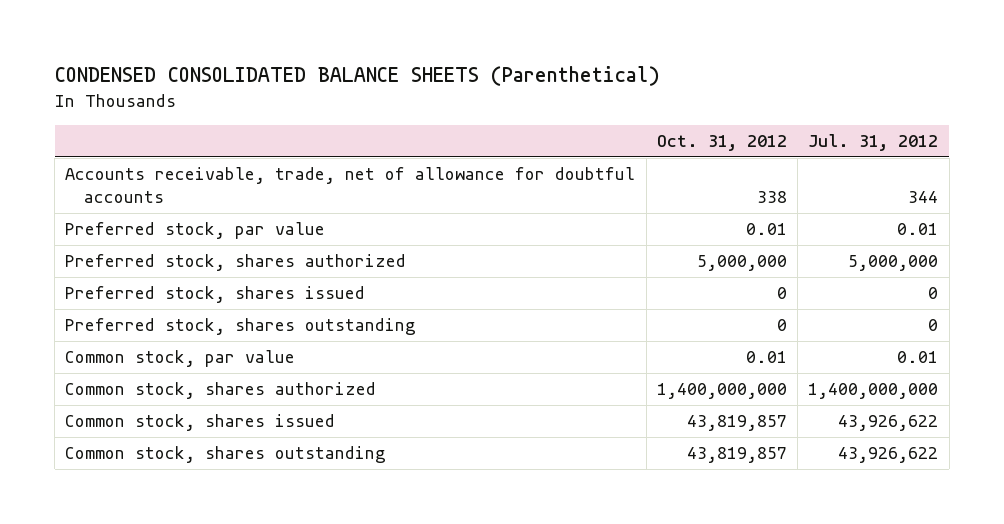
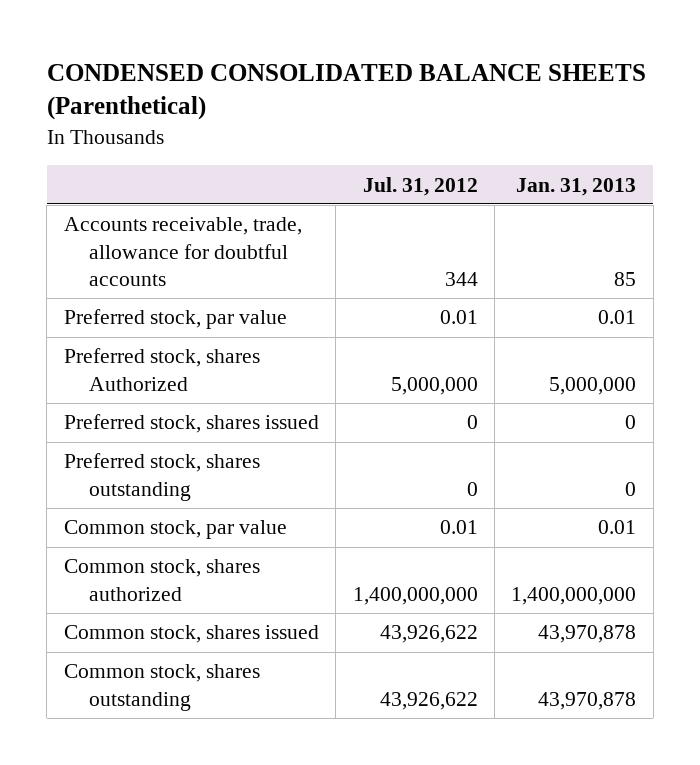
[656,134,787,151] Oct. 31, 2012 -> none
none -> [516,177,637,196] Jan. 31, 2013
[65,167,636,203] Accounts receivable, trade, net of allowance for doubtful accounts -> [63,217,302,287] Accounts receivable, trade, allowance for doubtful accounts
[65,254,407,272] Preferred stock, shares authorized -> [63,348,260,391] Preferred stock, shares Authorized

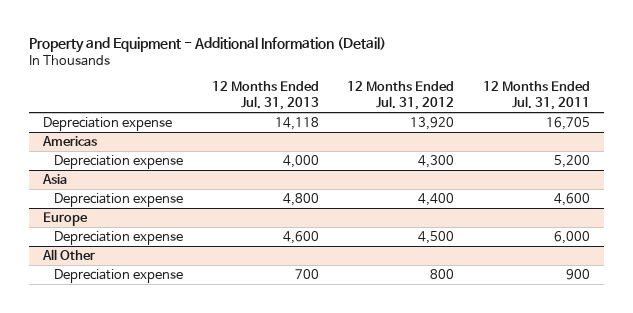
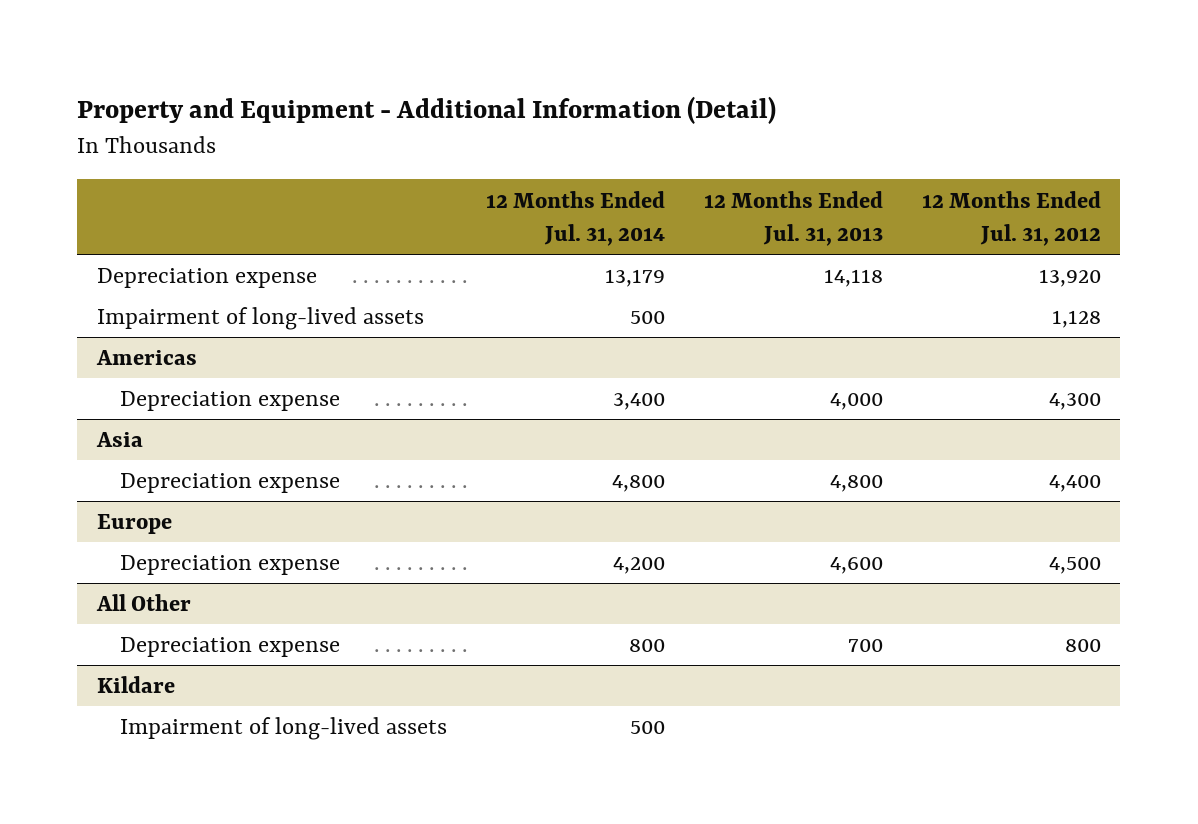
[482,80,590,110] 12 Months Ended Jul. 31, 2011 -> none
none -> [486,190,666,247] 12 Months Ended Jul. 31, 2014
none -> [96,307,424,331] Impairment of long-lived assets
none -> [96,676,175,694] Kildare
none -> [120,717,448,741] Impairment of long-lived assets

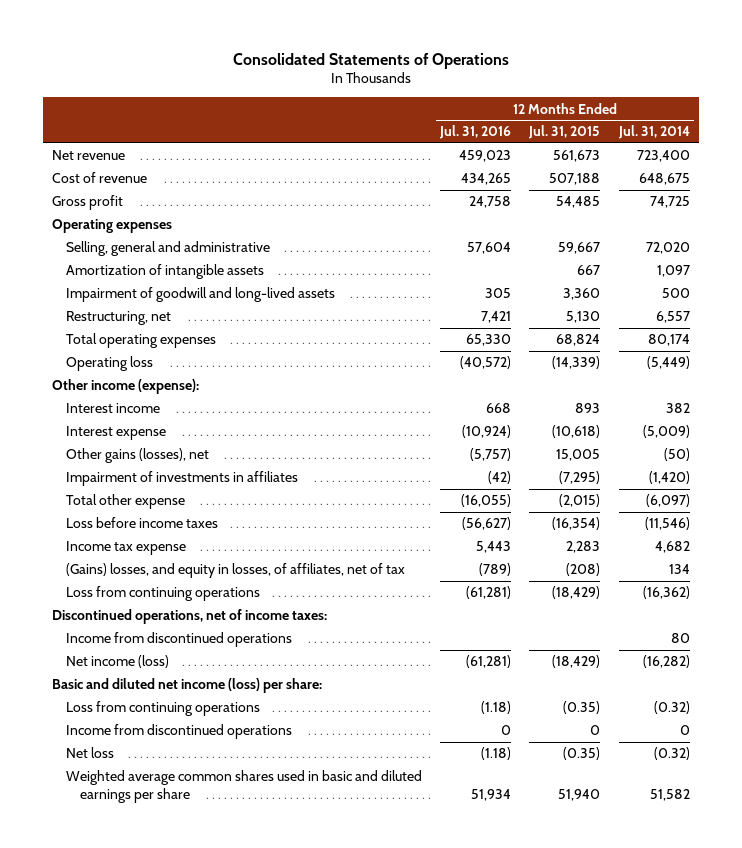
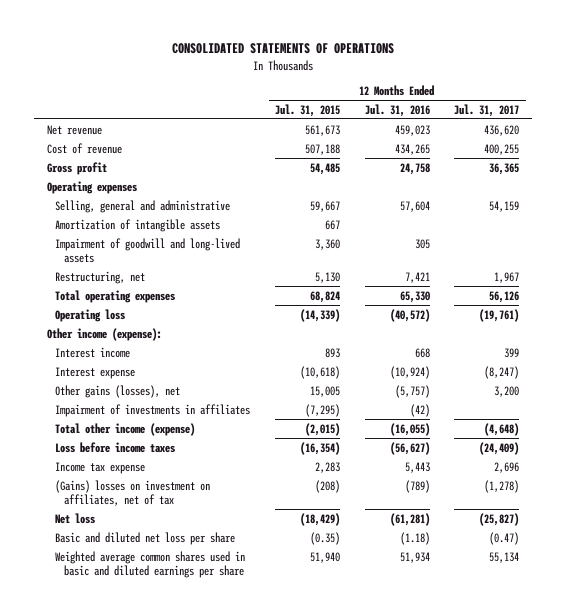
[232,52,509,69] Consolidated Statements of Operations -> [172,43,395,55] CONSOLIDATED STATEMENTS OF OPERATIONS
[617,125,690,140] Jul. 31, 2014 -> none
none -> [454,103,520,117] Jul. 31, 2017
[66,494,186,510] Total other expense -> [55,422,196,436] Total other income (expense)
[66,586,261,602] Loss from continuing operations -> none
[52,609,328,625] Discontinued operations, net of income taxes: -> none
[66,632,293,648] Income from discontinued operations -> none
[52,678,323,694] Basic and diluted net income (loss) per share: -> none
[66,701,261,717] Loss from continuing operations -> none
[66,724,293,740] Income from discontinued operations -> none
[66,563,406,579] (Gains) losses, and equity in losses, of affiliates, net of tax -> [55,479,211,506] (Gains) losses on investment on affiliates, net of tax
[66,655,170,669] Net income (loss) -> [55,512,96,524] Net loss
[66,747,115,759] Net loss -> [55,531,236,545] Basic and diluted net loss per share

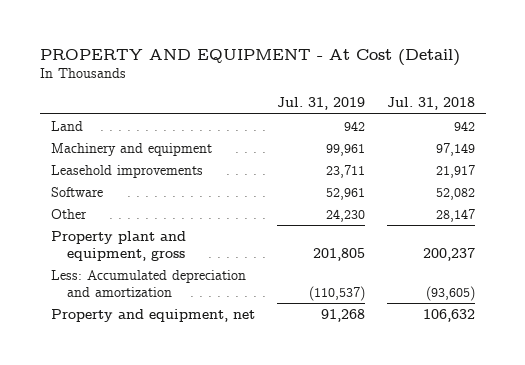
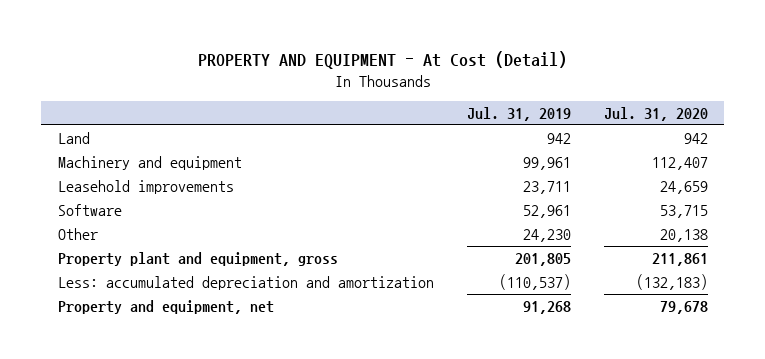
[386,97,475,111] Jul. 31, 2018 -> none
none -> [603,106,708,121] Jul. 31, 2020
[50,269,246,297] Less: Accumulated depreciation and amortization -> [57,275,434,290] Less: accumulated depreciation and amortization

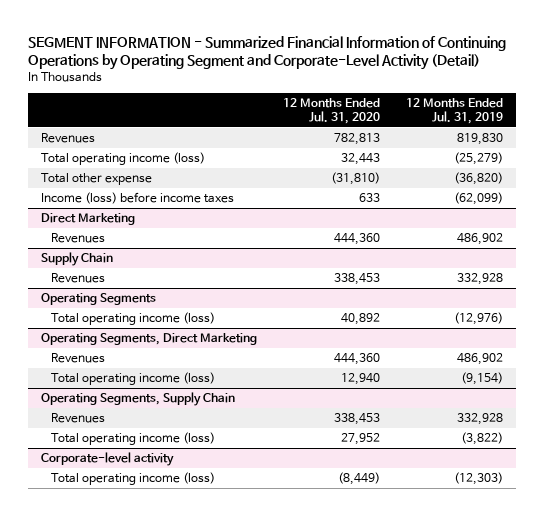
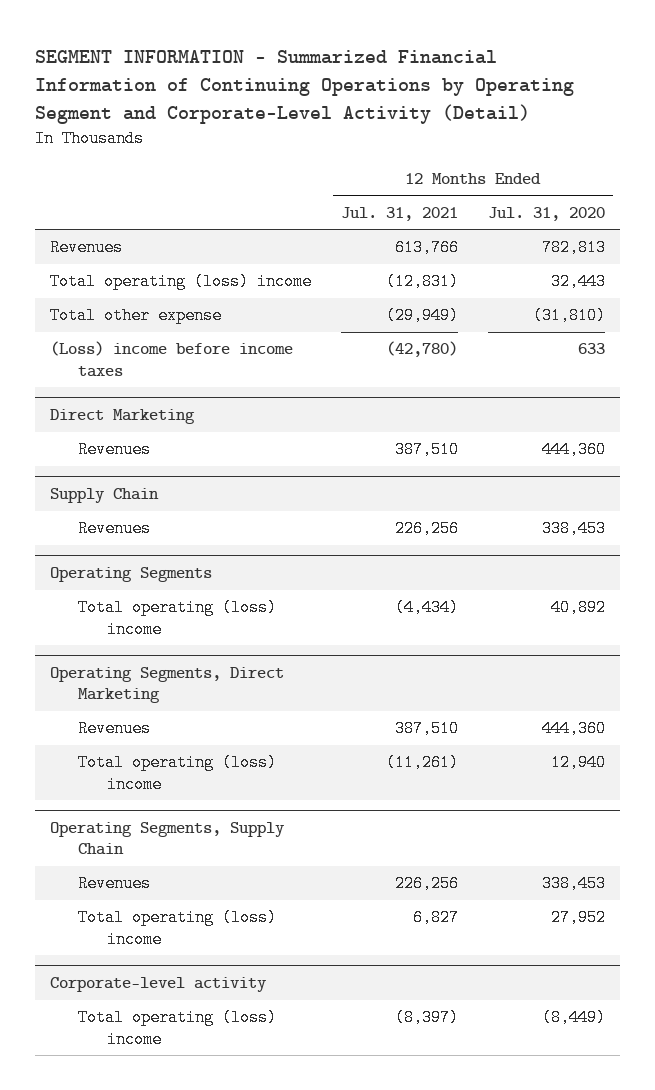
[405,97,503,124] 12 Months Ended Jul. 31, 2019 -> none
none -> [340,206,458,221] Jul. 31, 2021
[41,152,206,166] Total operating income (loss) -> [49,273,312,291] Total operating (loss) income
[41,192,235,205] Income (loss) before income taxes -> [49,341,293,377] (Loss) income before income taxes
[50,312,215,326] Total operating income (loss) -> [78,599,278,638] Total operating (loss) income
[50,372,215,386] Total operating income (loss) -> [78,754,278,793] Total operating (loss) income
[50,432,215,446] Total operating income (loss) -> [78,909,278,948] Total operating (loss) income
[50,472,215,486] Total operating income (loss) -> [78,1009,278,1048] Total operating (loss) income

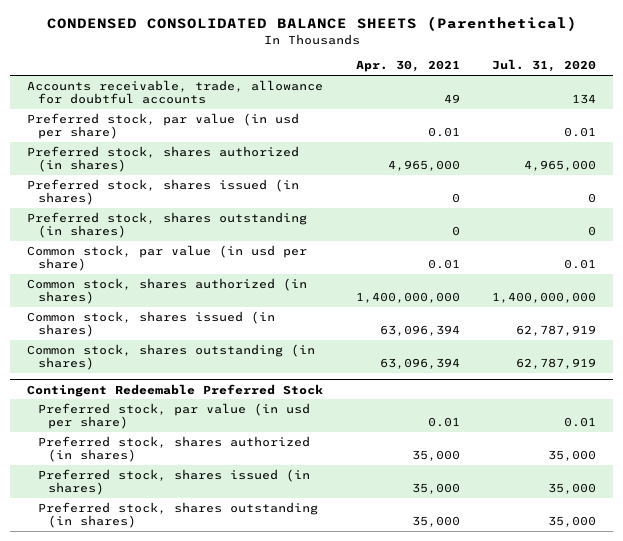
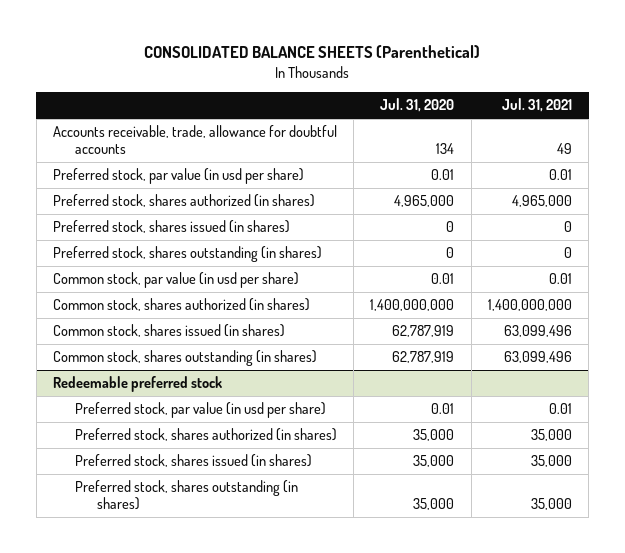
[46,16,577,32] CONDENSED CONSOLIDATED BALANCE SHEETS (Parenthetical) -> [144,45,481,59] CONSOLIDATED BALANCE SHEETS (Parenthetical)
[355,60,460,73] Apr. 30, 2021 -> none
none -> [501,98,572,113] Jul. 31, 2021
[26,383,323,397] Contingent Redeemable Preferred Stock -> [52,376,222,393] Redeemable preferred stock

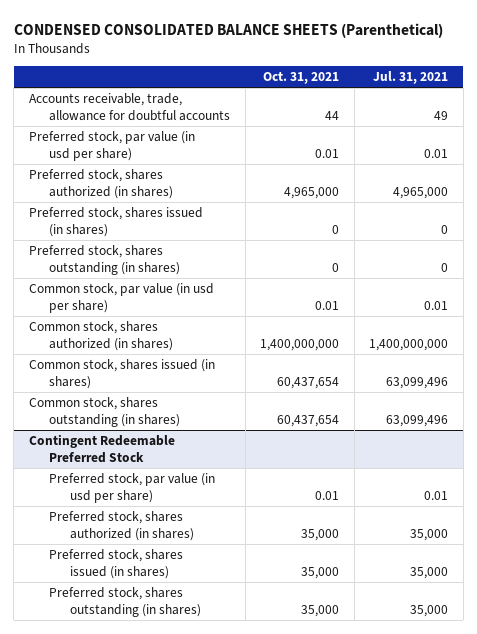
[144,45,481,59] CONSOLIDATED BALANCE SHEETS (Parenthetical) -> [13,22,443,38] CONDENSED CONSOLIDATED BALANCE SHEETS (Parenthetical)
[380,98,455,113] Jul. 31, 2020 -> none
none -> [263,71,340,85] Oct. 31, 2021
[52,376,222,393] Redeemable preferred stock -> [28,433,175,464] Contingent Redeemable Preferred Stock

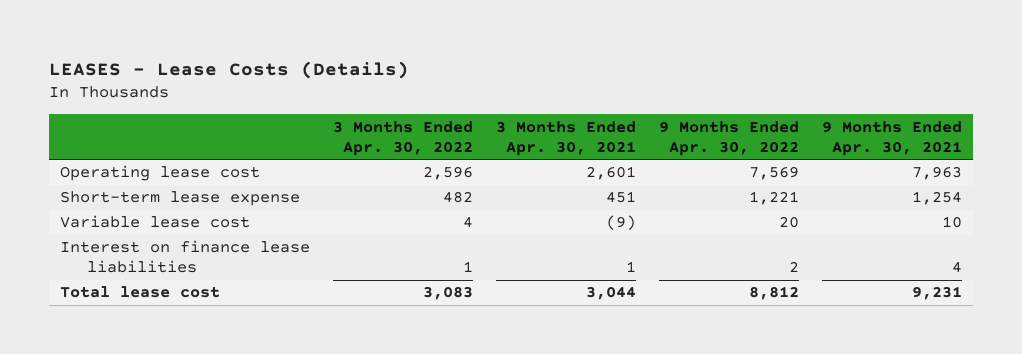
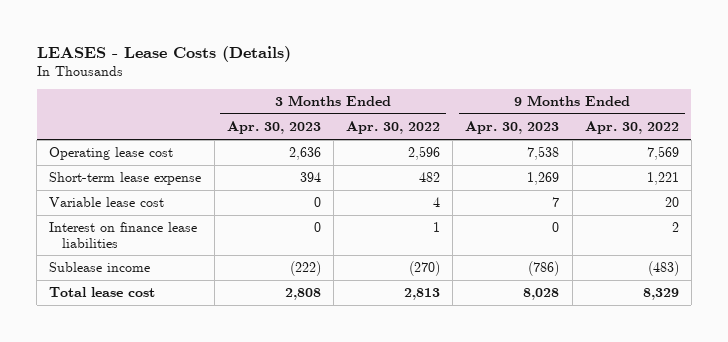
[495,120,636,156] 3 Months Ended Apr. 30, 2021 -> none
[821,120,962,156] 9 Months Ended Apr. 30, 2021 -> none
none -> [226,121,321,135] Apr. 30, 2023
none -> [465,121,560,135] Apr. 30, 2023
none -> [49,262,151,273] Sublease income
[422,286,473,301] 3,083 -> [404,288,441,301] 2,813
[748,286,799,301] 8,812 -> [642,288,679,301] 8,329

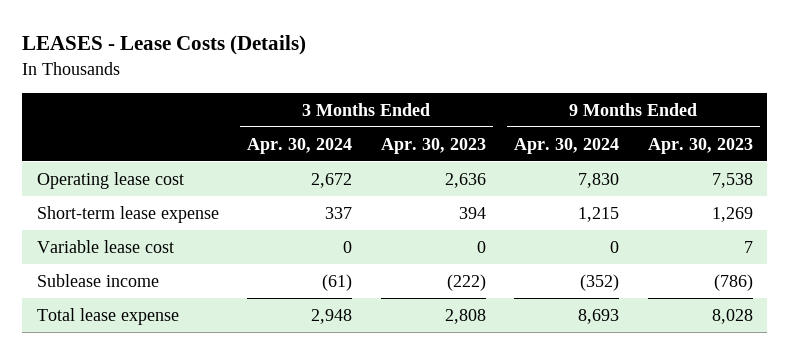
[346,121,441,135] Apr. 30, 2022 -> none
[584,121,679,135] Apr. 30, 2022 -> none
none -> [247,137,353,154] Apr. 30, 2024
none -> [514,137,620,154] Apr. 30, 2024
[49,222,198,248] Interest on finance lease liabilities -> none
[49,287,156,298] Total lease cost -> [36,307,179,325] Total lease expense

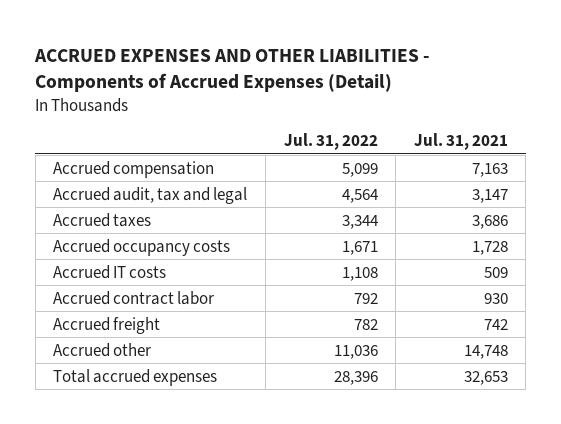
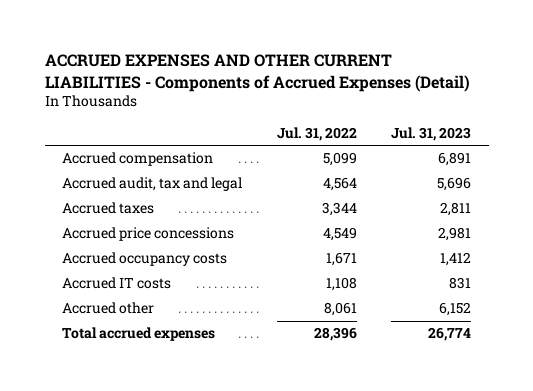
[34,48,430,92] ACCRUED EXPENSES AND OTHER LIABILITIES - Components of Accrued Expenses (Detail) -> [44,54,470,92] ACCRUED EXPENSES AND OTHER CURRENT LIABILITIES - Components of Accrued Expenses (Detail)
[413,133,508,151] Jul. 31, 2021 -> none
none -> [391,126,472,141] Jul. 31, 2023
none -> [61,227,234,242] Accrued price concessions
[53,290,215,305] Accrued contract labor -> none
[53,316,161,334] Accrued freight -> none
[333,344,378,359] 11,036 -> [323,302,357,317] 8,061

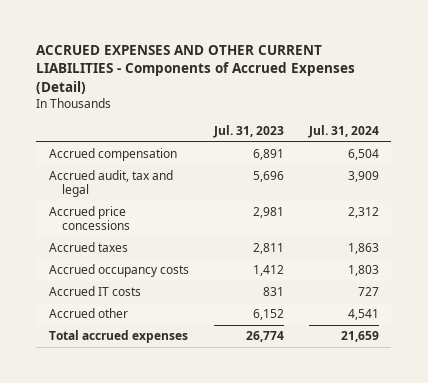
[276,126,357,141] Jul. 31, 2022 -> none
none -> [307,125,379,139] Jul. 31, 2024
[61,202,154,215] Accrued taxes -> [48,242,128,253] Accrued taxes

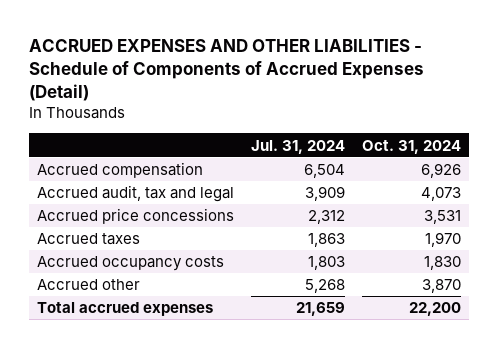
[36,44,356,94] ACCRUED EXPENSES AND OTHER CURRENT LIABILITIES - Components of Accrued Expenses (Detail) -> [29,39,425,102] ACCRUED EXPENSES AND OTHER LIABILITIES - Schedule of Components of Accrued Expenses (Detail)
[212,125,284,139] Jul. 31, 2023 -> none
none -> [361,139,461,154] Oct. 31, 2024
[48,286,141,297] Accrued IT costs -> none
[347,309,379,321] 4,541 -> [304,279,345,294] 5,268

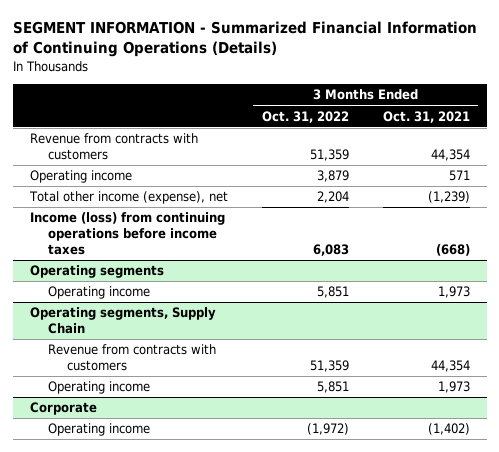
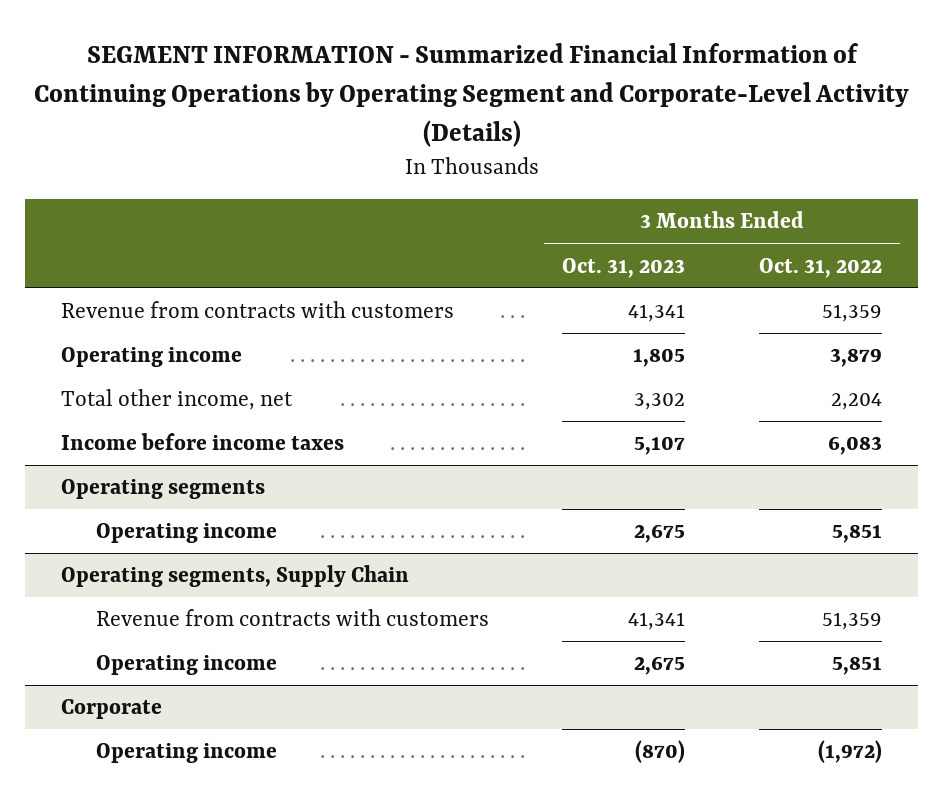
[12,21,477,58] SEGMENT INFORMATION - Summarized Financial Information of Continuing Operations (Details) -> [33,43,909,147] SEGMENT INFORMATION - Summarized Financial Information of Continuing Operations by Operating Segment and Corporate-Level Activity (Details)
[382,110,470,123] Oct. 31, 2021 -> none
none -> [562,257,686,278] Oct. 31, 2023
[28,191,228,205] Total other income (expense), net -> [61,389,294,411] Total other income, net
[29,212,225,256] Income (loss) from continuing operations before income taxes -> [61,433,345,451] Income before income taxes

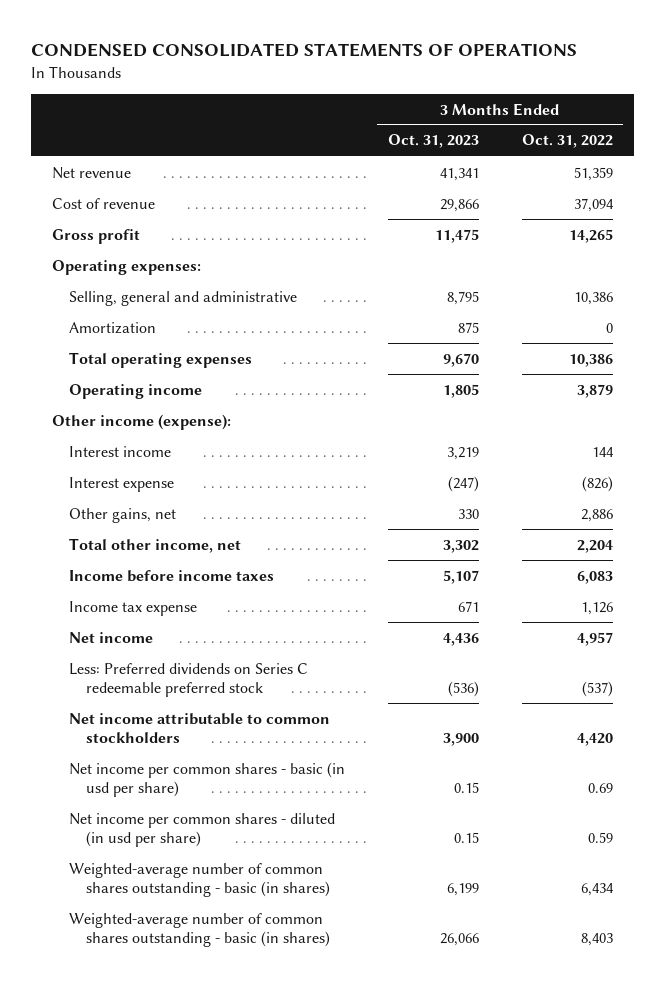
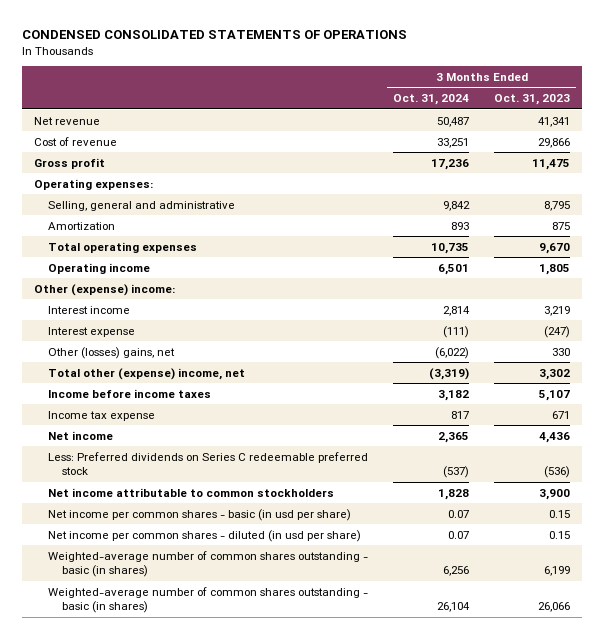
[521,134,613,149] Oct. 31, 2022 -> none
none -> [393,94,470,106] Oct. 31, 2024
[52,413,232,430] Other income (expense): -> [34,283,176,296] Other (expense) income:
[69,507,177,523] Other gains, net -> [48,346,176,359] Other (losses) gains, net
[69,537,242,553] Total other income, net -> [48,367,246,380] Total other (expense) income, net

